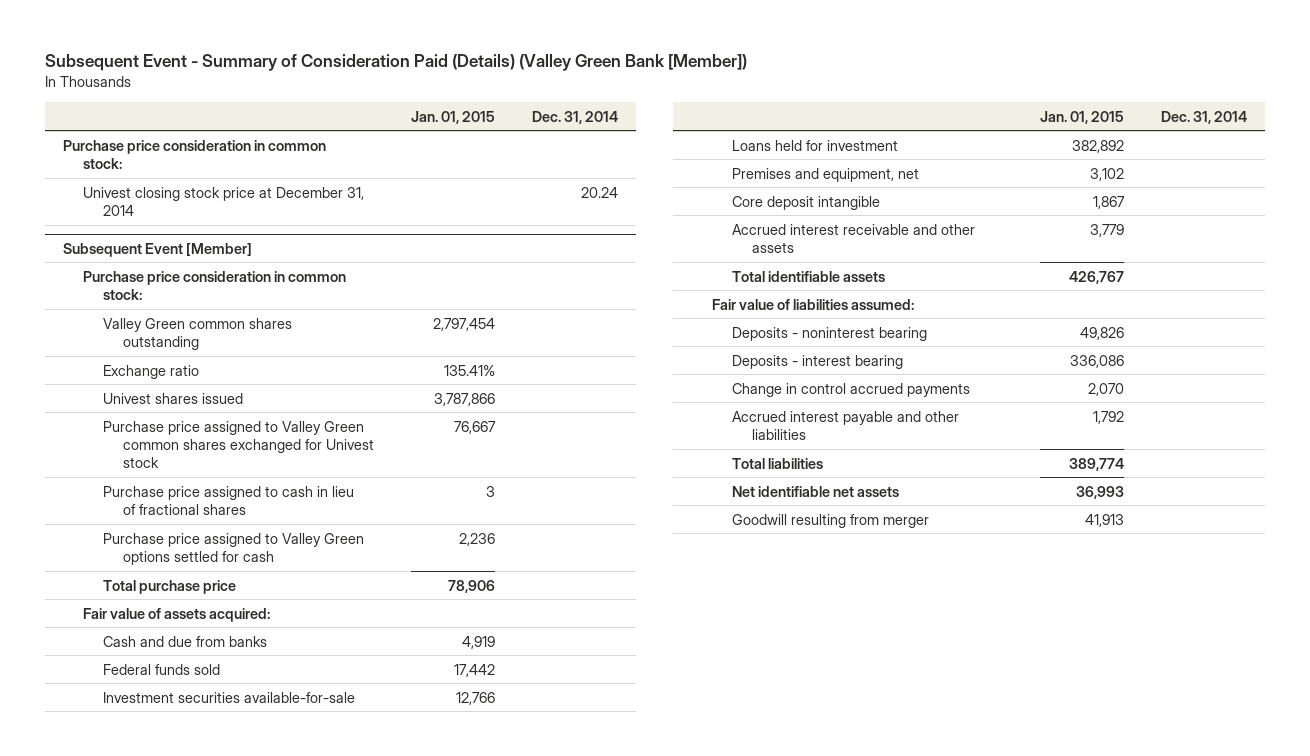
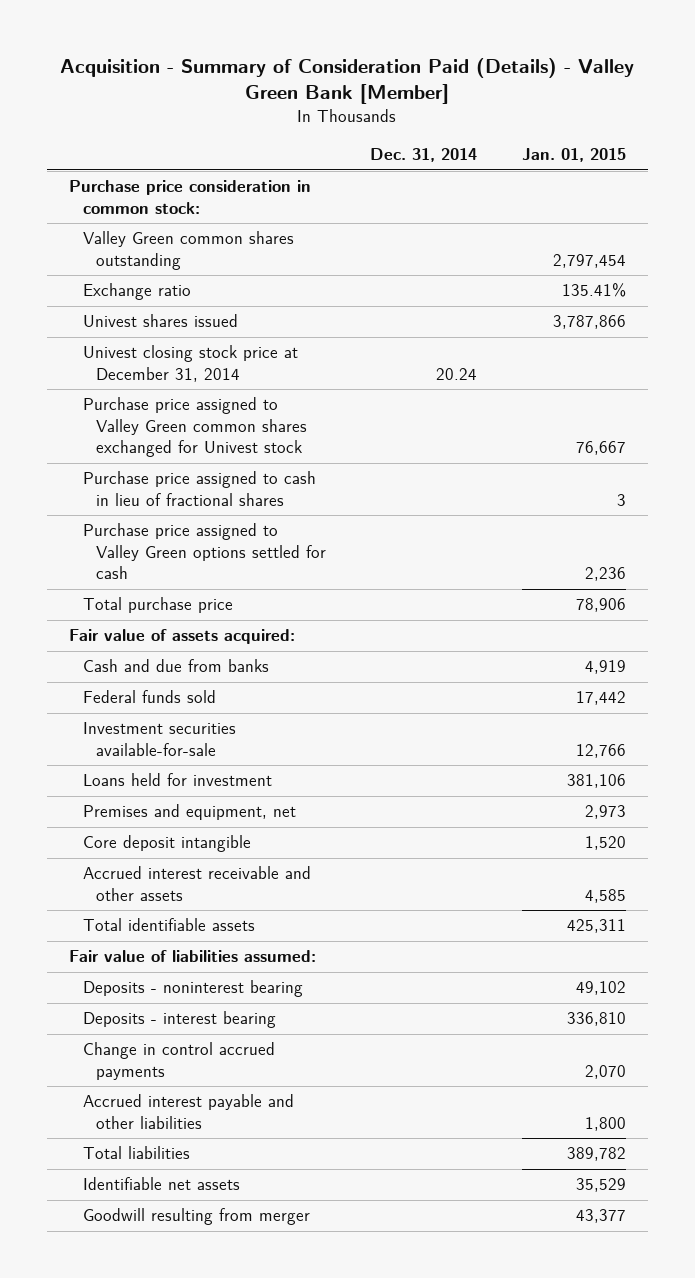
[44,54,747,72] Subsequent Event - Summary of Consideration Paid (Details) (Valley Green Bank [Member]) -> [60,58,635,105] Acquisition - Summary of Consideration Paid (Details) - Valley Green Bank [Member]
[63,242,253,257] Subsequent Event [Member] -> none
[83,270,347,300] Purchase price consideration in common stock: -> none
[83,186,365,216] Univest closing stock price at December 31, 2014 -> [82,345,298,382] Univest closing stock price at December 31, 2014
[1071,139,1124,153] 382,892 -> [566,774,626,789] 381,106
[1089,167,1124,181] 3,102 -> [584,805,626,820] 2,973
[1092,195,1125,209] 1,867 -> [584,836,626,851] 1,520
[1089,223,1124,237] 3,779 -> [584,888,626,903] 4,585
[1068,270,1124,284] 426,767 -> [566,919,626,934] 425,311
[1079,326,1124,340] 49,826 -> [575,981,626,996] 49,102
[1069,354,1124,368] 336,086 -> [566,1012,626,1027] 336,810
[1092,410,1124,424] 1,792 -> [584,1116,626,1131] 1,800
[1068,457,1124,471] 389,774 -> [566,1147,626,1162] 389,782
[731,485,899,497] Net identifiable net assets -> [82,1177,240,1191] Identifiable net assets
[1075,485,1124,499] 36,993 -> [575,1178,626,1193] 35,529
[1084,513,1124,527] 41,913 -> [575,1209,626,1224] 43,377

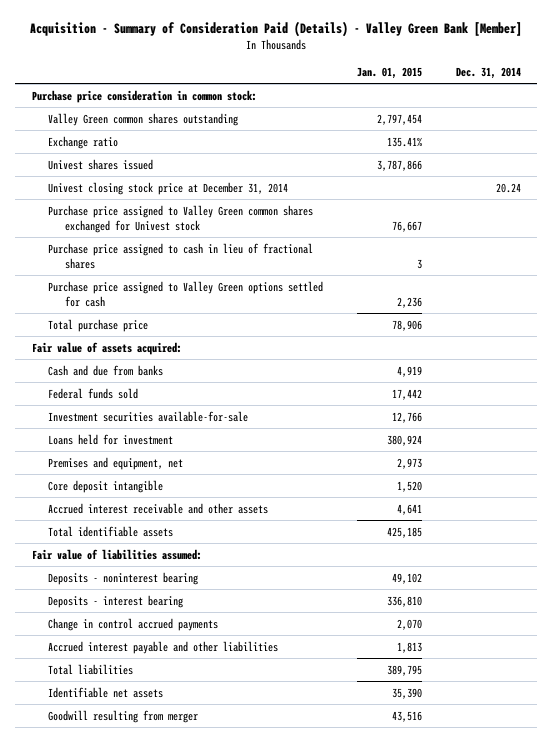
[566,774,626,789] 381,106 -> [386,434,422,446] 380,924
[584,888,626,903] 4,585 -> [396,503,422,515] 4,641
[566,919,626,934] 425,311 -> [386,526,422,538] 425,185
[584,1116,626,1131] 1,800 -> [396,641,422,653] 1,813
[566,1147,626,1162] 389,782 -> [386,664,422,676] 389,795
[575,1178,626,1193] 35,529 -> [391,687,422,699] 35,390
[575,1209,626,1224] 43,377 -> [391,710,422,722] 43,516

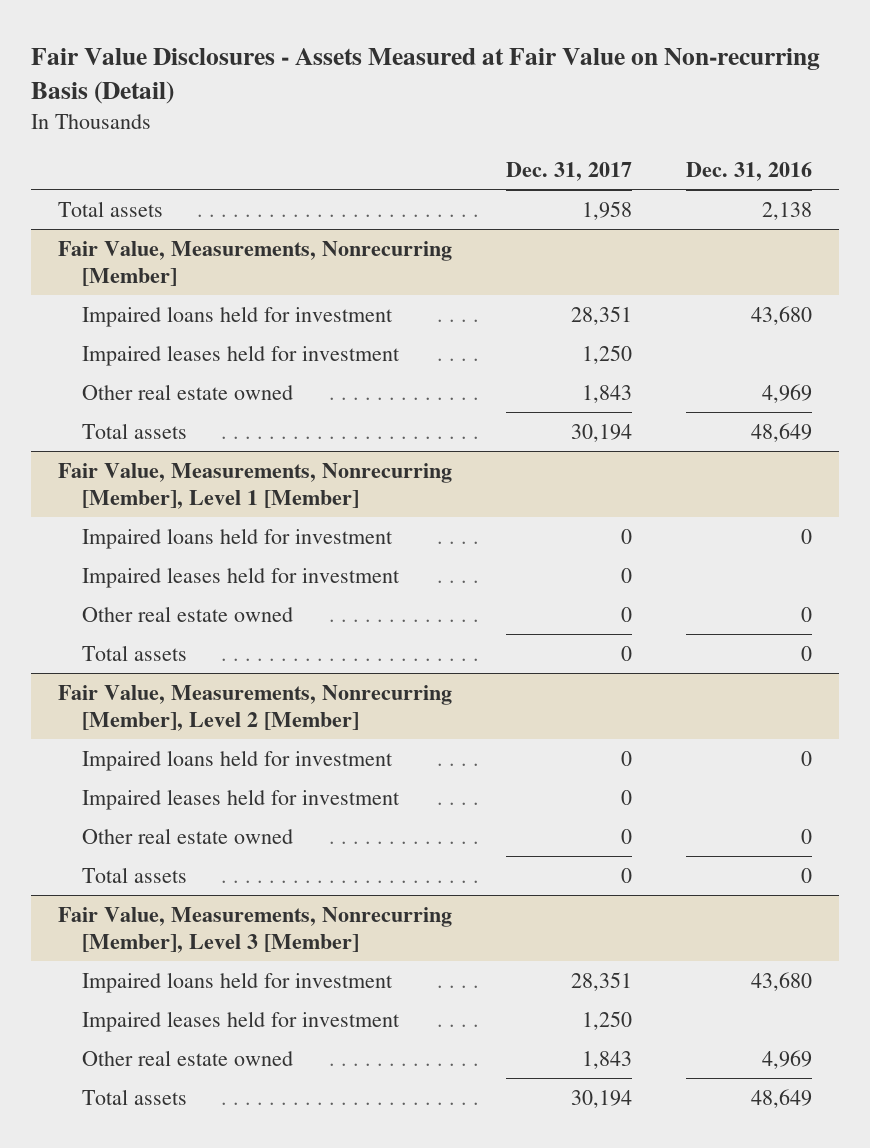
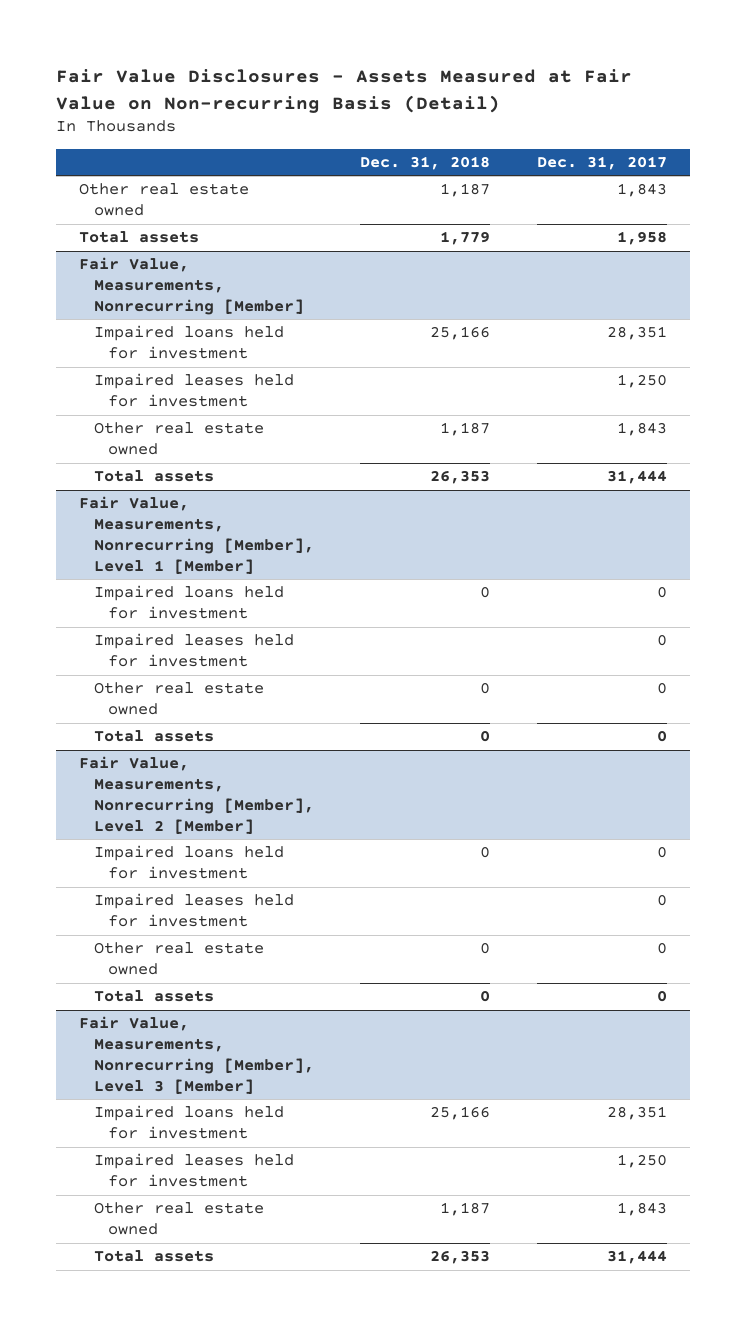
[686,162,813,182] Dec. 31, 2016 -> none
none -> [360,155,491,170] Dec. 31, 2018
none -> [78,183,249,217] Other real estate owned
[571,423,633,442] 30,194 -> [606,470,667,485] 31,444
[571,1089,633,1108] 30,194 -> [606,1250,667,1265] 31,444

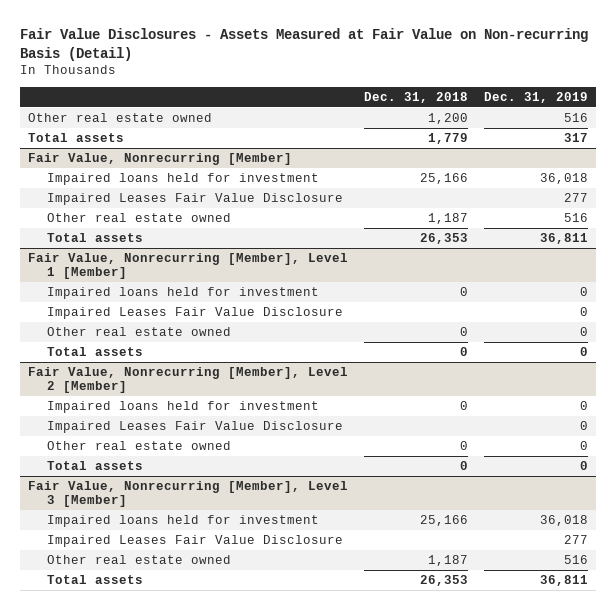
[536,155,667,170] Dec. 31, 2017 -> none
none -> [483,91,588,103] Dec. 31, 2019
[440,183,491,198] 1,187 -> [427,113,468,125] 1,200
[78,257,304,316] Fair Value, Measurements, Nonrecurring [Member] -> [27,153,292,166] Fair Value, Nonrecurring [Member]
[93,373,294,408] Impaired leases held for investment -> [46,193,343,206] Impaired Leases Fair Value Disclosure
[78,496,314,575] Fair Value, Measurements, Nonrecurring [Member], Level 1 [Member] -> [27,253,348,280] Fair Value, Nonrecurring [Member], Level 1 [Member]
[93,633,294,668] Impaired leases held for investment -> [46,307,343,320] Impaired Leases Fair Value Disclosure
[78,756,314,835] Fair Value, Measurements, Nonrecurring [Member], Level 2 [Member] -> [27,367,348,394] Fair Value, Nonrecurring [Member], Level 2 [Member]
[93,893,294,928] Impaired leases held for investment -> [46,421,343,434] Impaired Leases Fair Value Disclosure
[78,1016,314,1095] Fair Value, Measurements, Nonrecurring [Member], Level 3 [Member] -> [27,481,348,508] Fair Value, Nonrecurring [Member], Level 3 [Member]
[93,1153,294,1188] Impaired leases held for investment -> [46,535,343,548] Impaired Leases Fair Value Disclosure

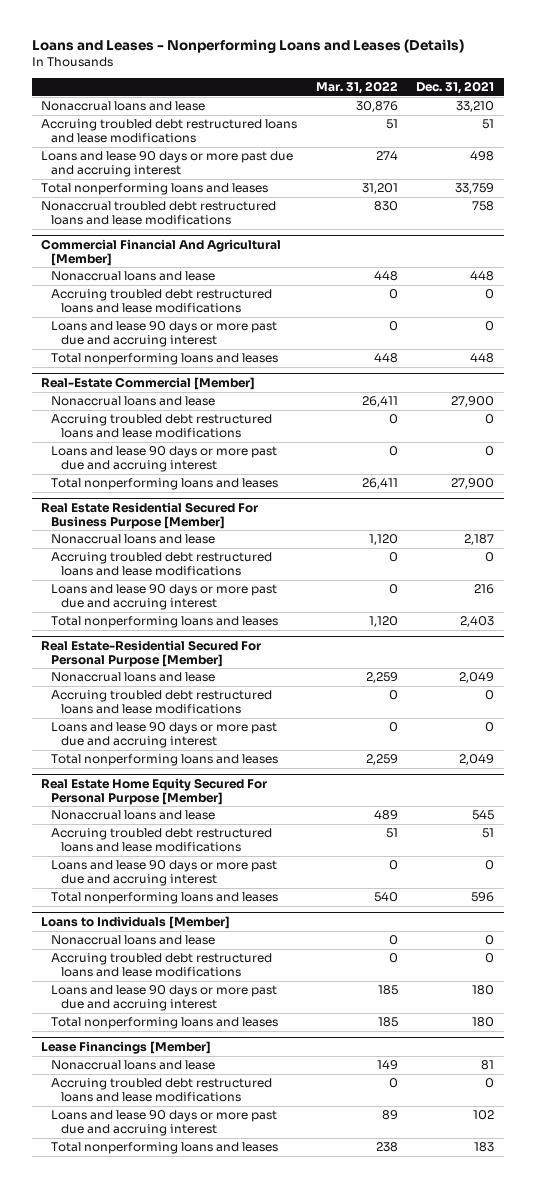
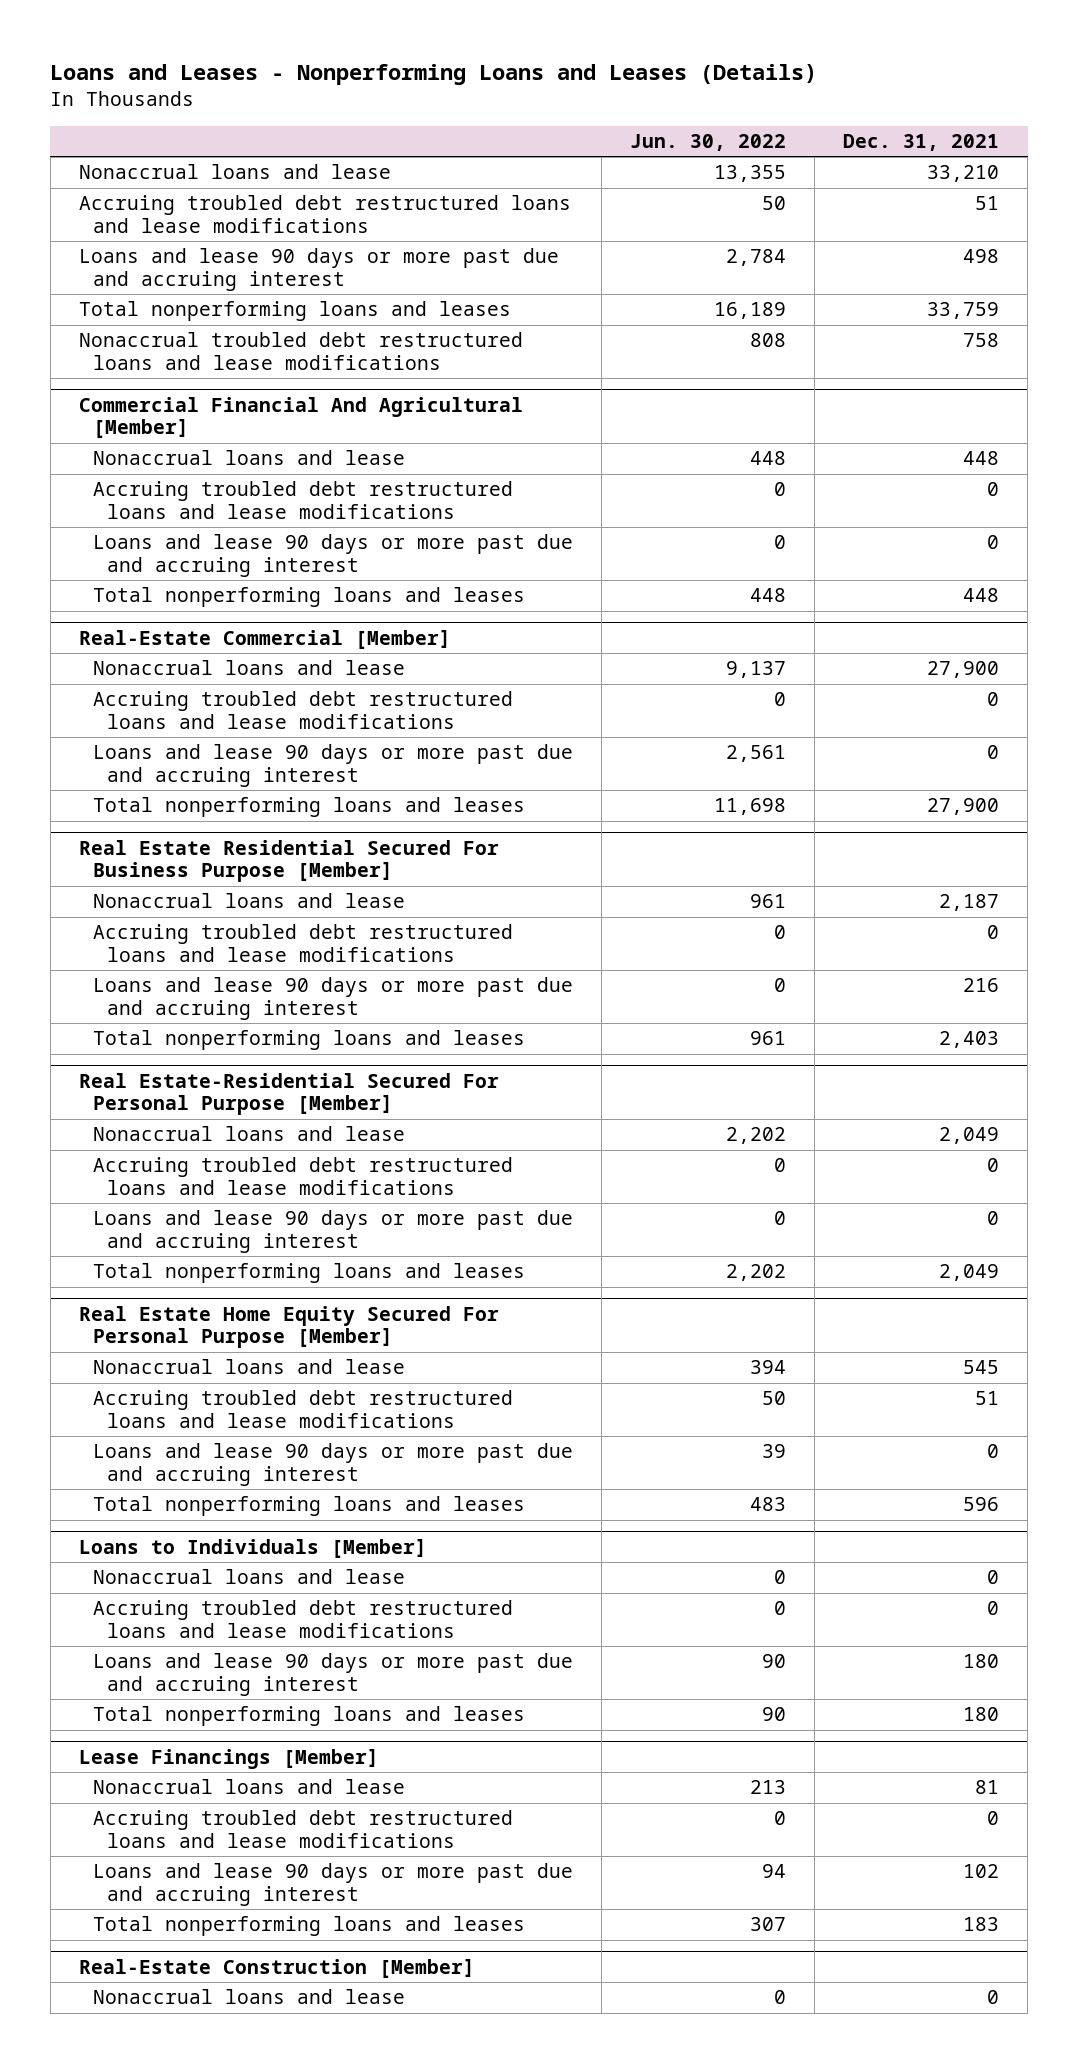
[315,81,398,95] Mar. 31, 2022 -> none
none -> [629,133,786,151] Jun. 30, 2022
none -> [78,1958,475,1978] Real-Estate Construction [Member]
none -> [92,1989,405,2005] Nonaccrual loans and lease

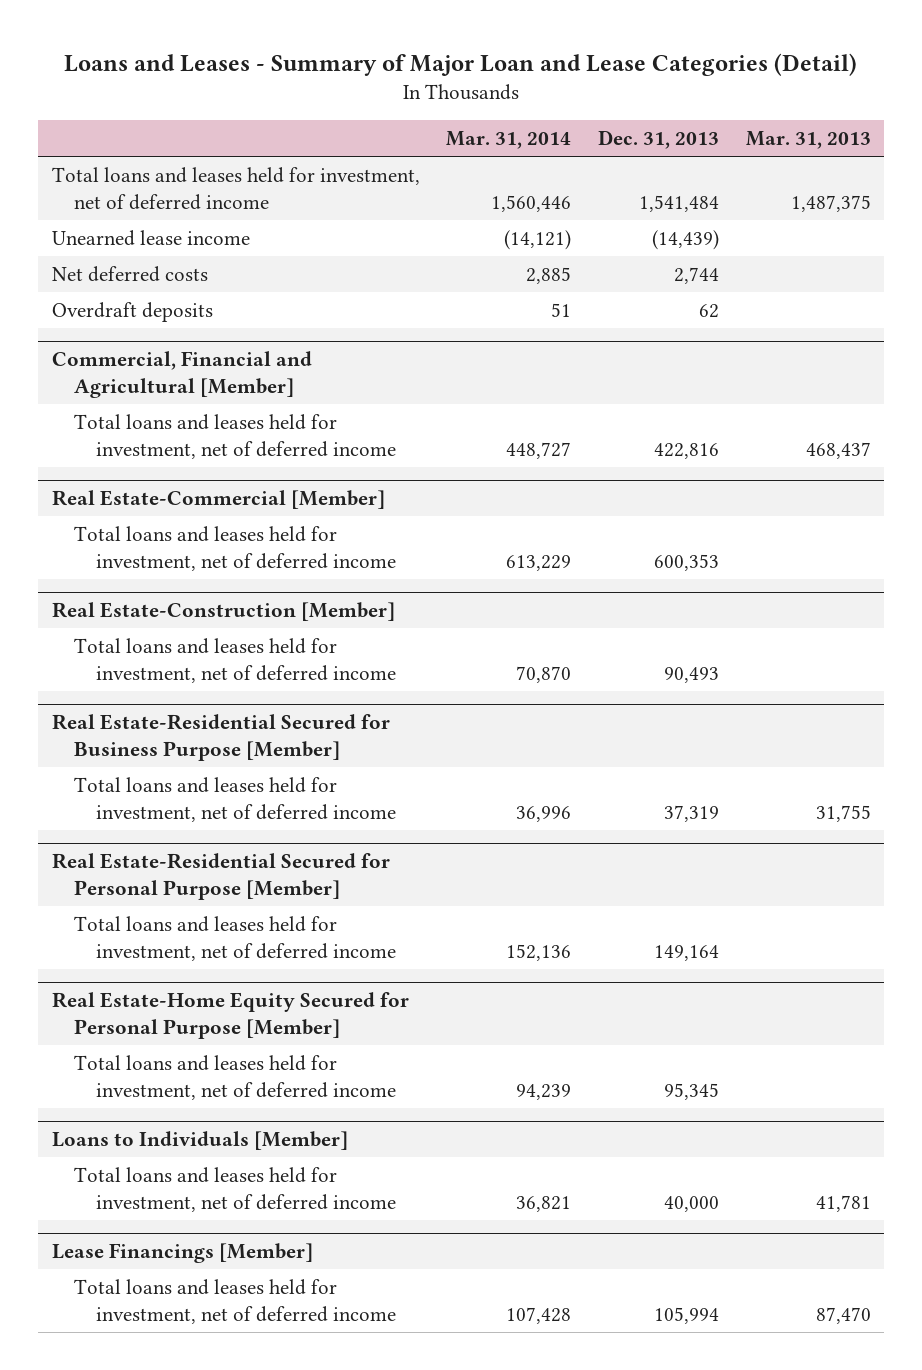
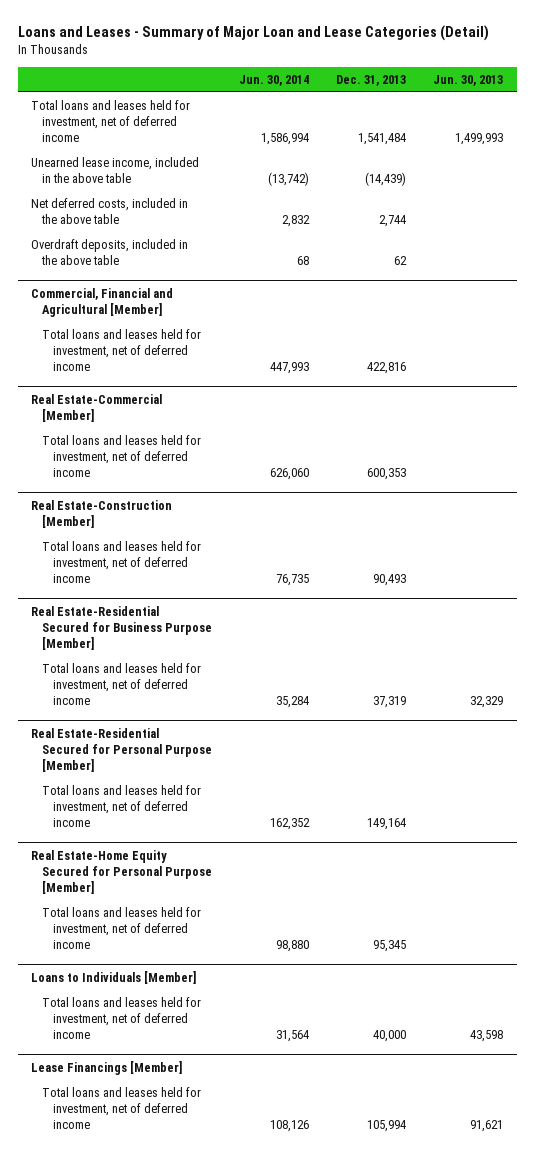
[446,131,572,150] Mar. 31, 2014 -> none
[745,131,871,150] Mar. 31, 2013 -> none
none -> [239,74,310,86] Jun. 30, 2014
none -> [433,74,504,86] Jun. 30, 2013
[51,229,250,246] Unearned lease income -> [31,156,200,183] Unearned lease income, included in the above table
[51,265,208,282] Net deferred costs -> [31,197,189,224] Net deferred costs, included in the above table
[51,301,213,322] Overdraft deposits -> [31,238,189,265] Overdraft deposits, included in the above table

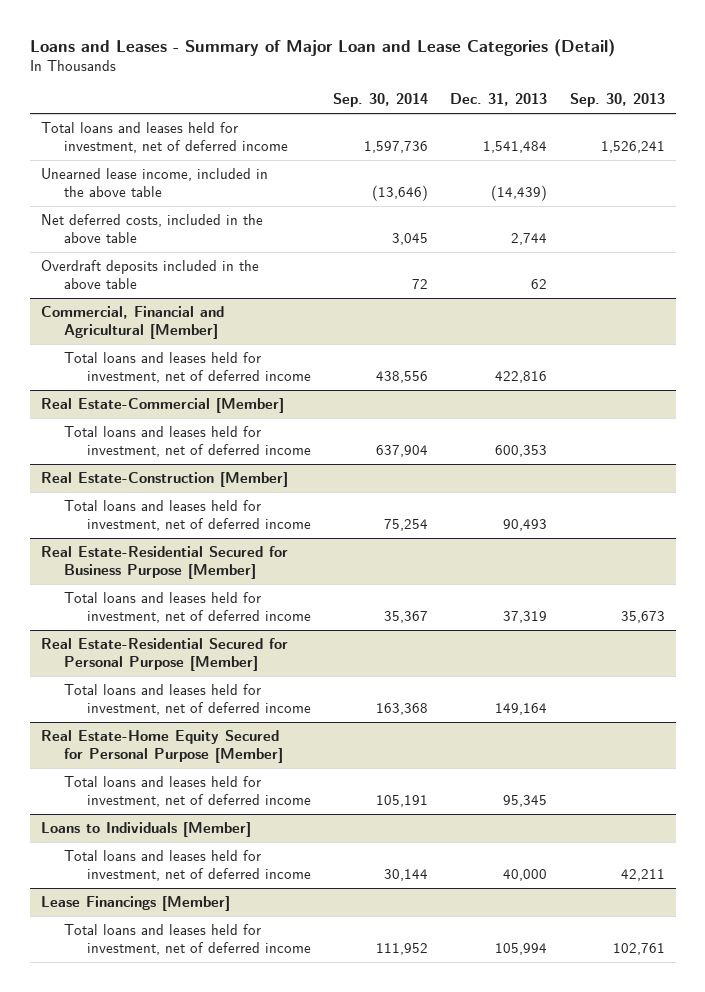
[239,74,310,86] Jun. 30, 2014 -> none
[433,74,504,86] Jun. 30, 2013 -> none
none -> [332,93,428,108] Sep. 30, 2014
none -> [569,93,665,108] Sep. 30, 2013
[31,238,189,265] Overdraft deposits, included in the above table -> [40,259,259,290] Overdraft deposits included in the above table

